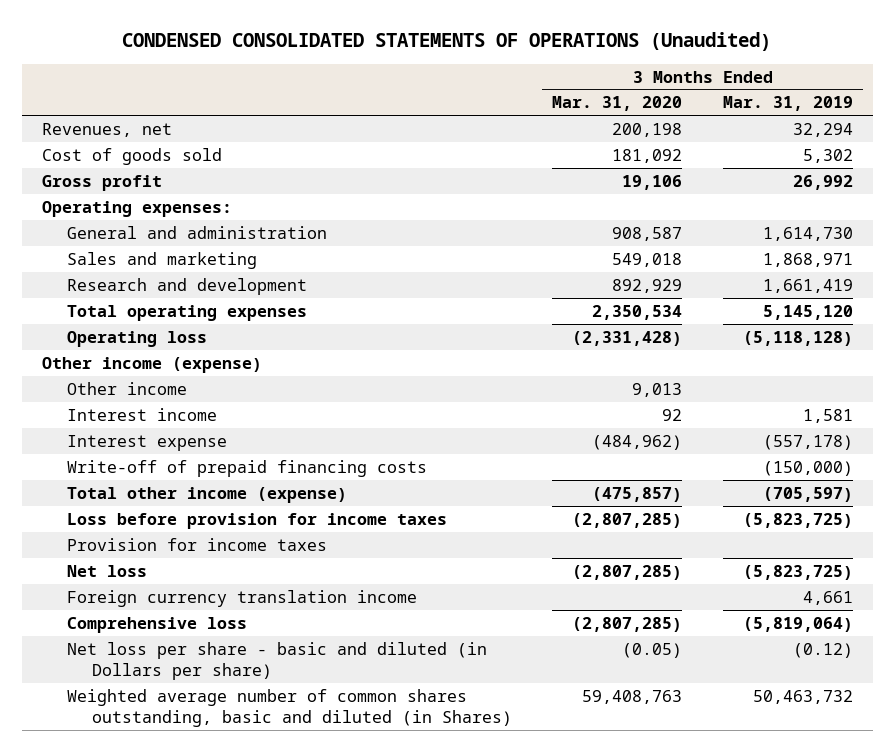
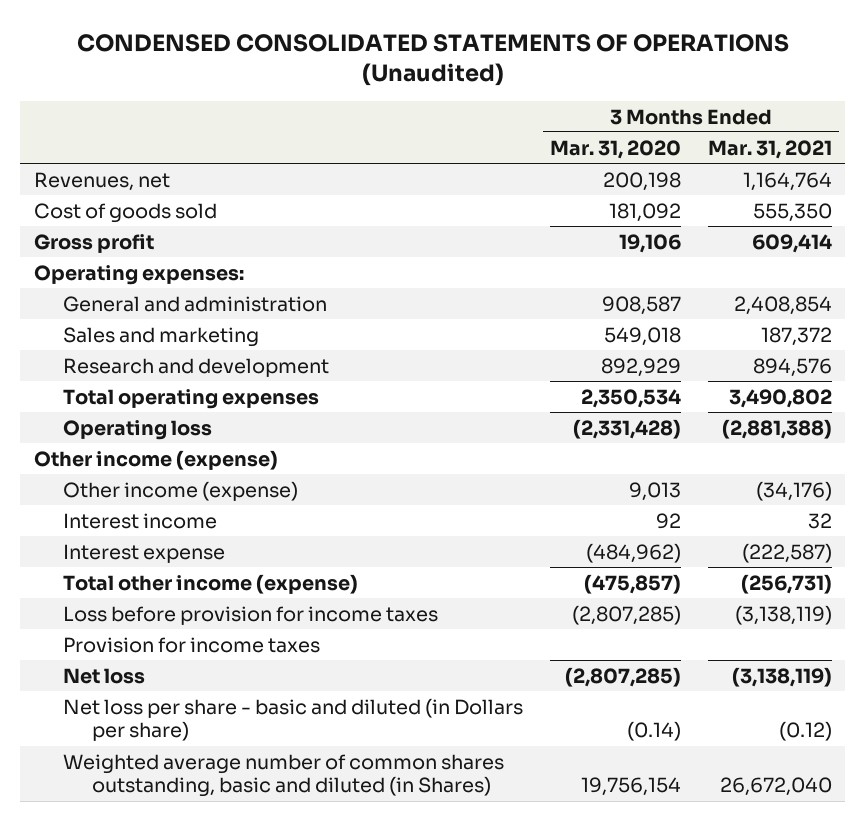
[722,96,853,112] Mar. 31, 2019 -> none
none -> [707,139,832,159] Mar. 31, 2021
[66,381,187,395] Other income -> [63,480,299,501] Other income (expense)
[66,459,427,477] Write-off of prepaid financing costs -> none
[66,589,417,607] Foreign currency translation income -> none
[66,616,247,633] Comprehensive loss -> none
[622,642,683,658] (0.05) -> [626,721,681,742] (0.14)
[582,689,683,704] 59,408,763 -> [580,777,681,797] 19,756,154

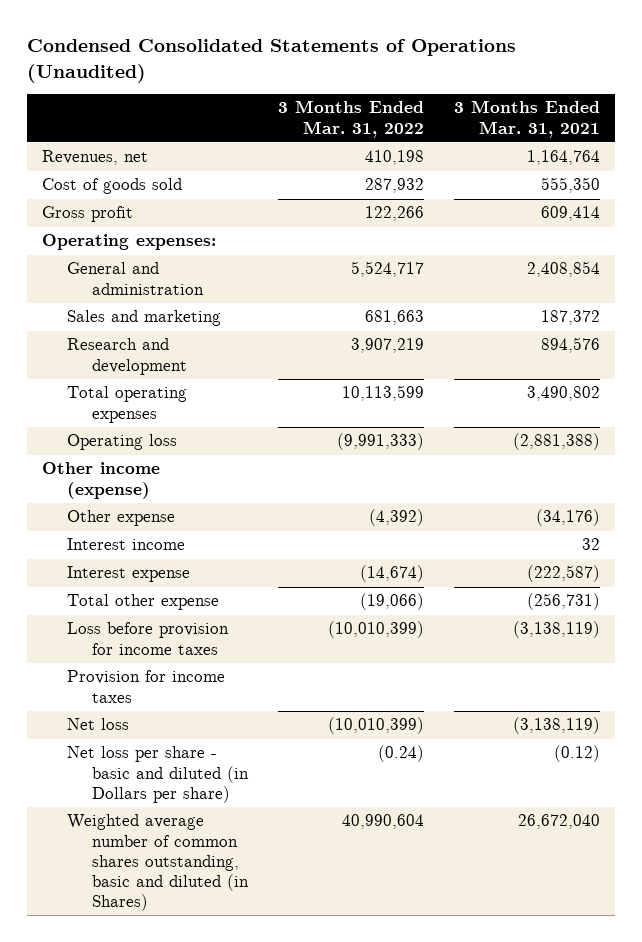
[76,33,789,87] CONDENSED CONSOLIDATED STATEMENTS OF OPERATIONS (Unaudited) -> [27,39,517,83] Condensed Consolidated Statements of Operations (Unaudited)
[549,139,681,159] Mar. 31, 2020 -> none
none -> [277,100,424,138] 3 Months Ended Mar. 31, 2022
[63,480,299,501] Other income (expense) -> [66,510,175,527] Other expense
[63,573,359,594] Total other income (expense) -> [66,594,219,611] Total other expense

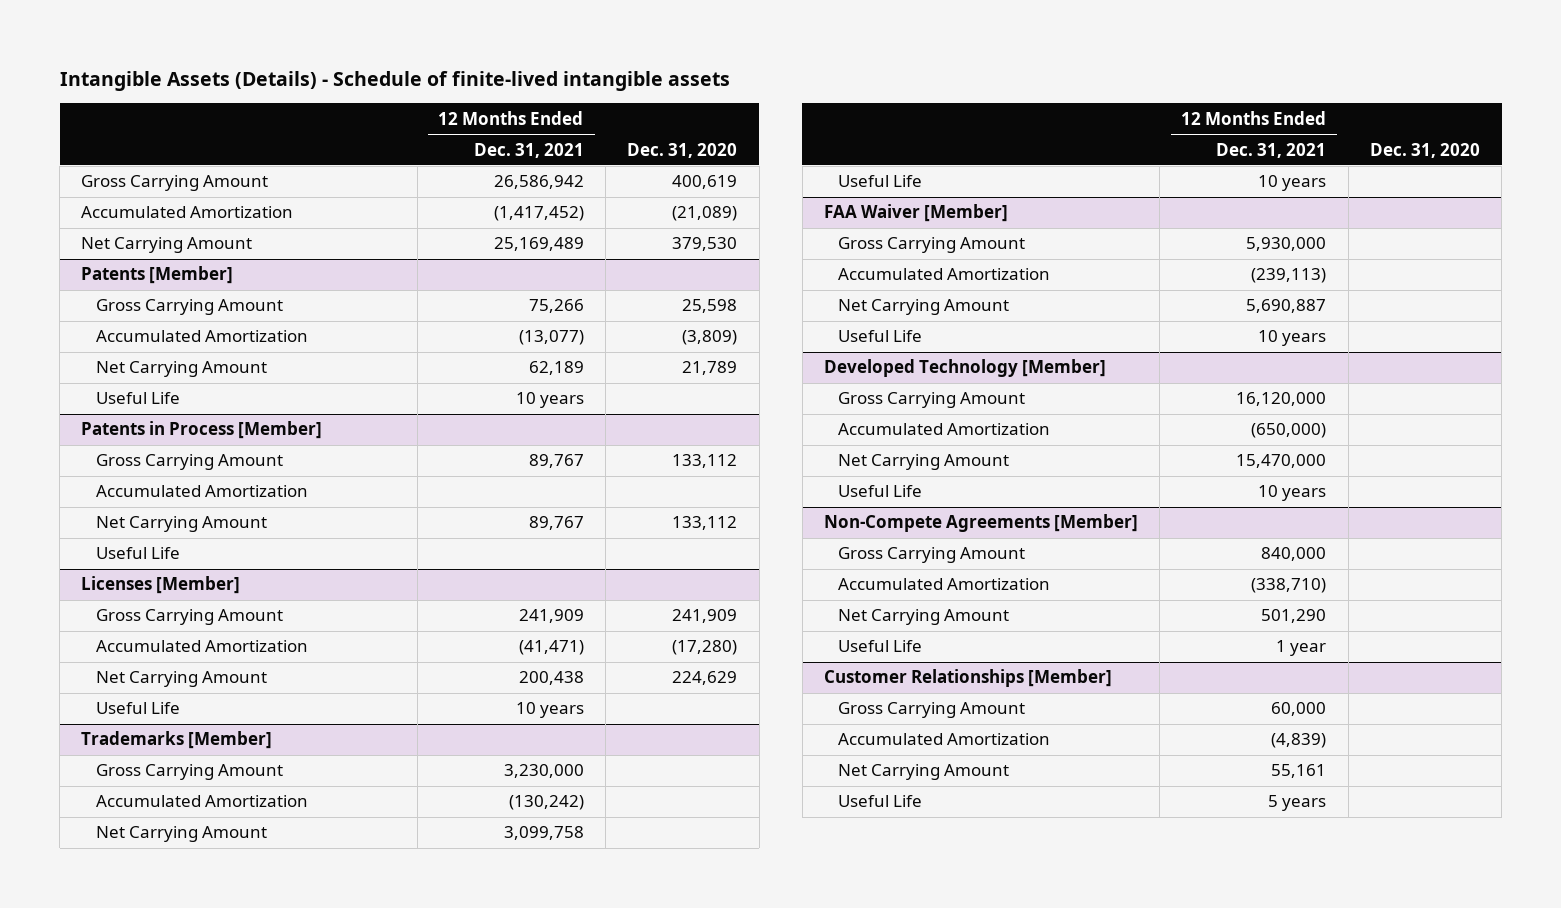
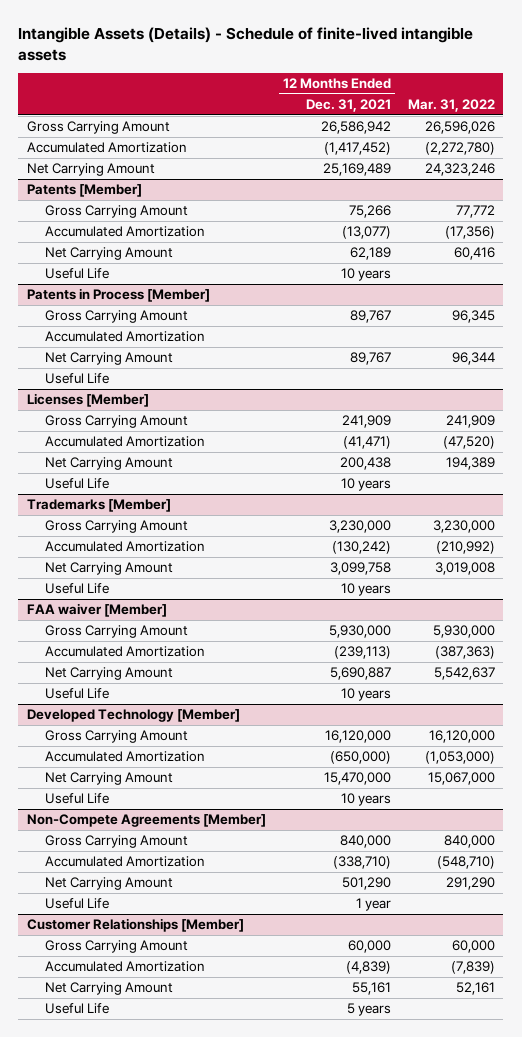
[627,142,738,158] Dec. 31, 2020 -> none
none -> [407,99,495,113] Mar. 31, 2022
[823,204,1008,223] FAA Waiver [Member] -> [26,603,167,618] FAA waiver [Member]

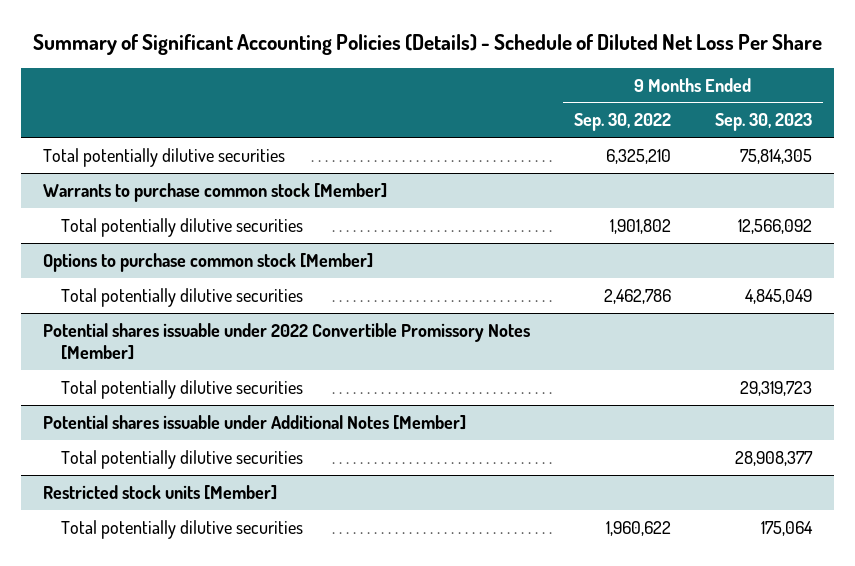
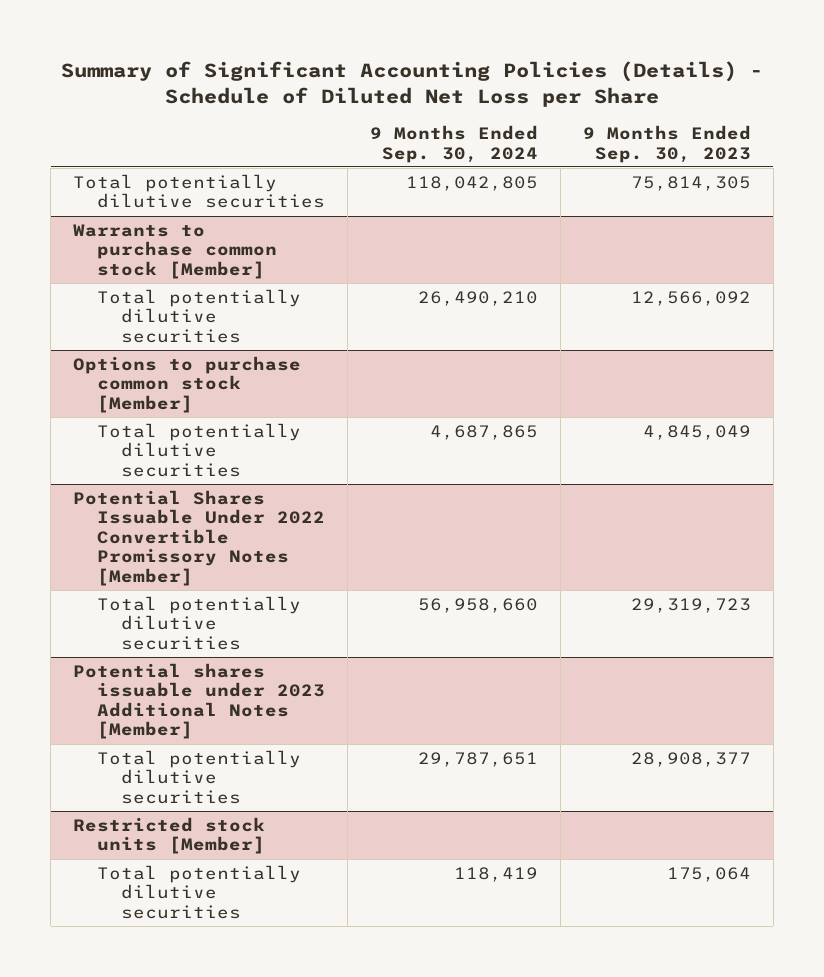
[32,33,822,55] Summary of Significant Accounting Policies (Details) - Schedule of Diluted Net Loss Per Share -> [61,60,764,107] Summary of Significant Accounting Policies (Details) - Schedule of Diluted Net Loss per Share
[574,113,672,132] Sep. 30, 2022 -> none
none -> [370,125,539,163] 9 Months Ended Sep. 30, 2024
[43,322,531,360] Potential shares issuable under 2022 Convertible Promissory Notes [Member] -> [73,489,326,586] Potential Shares Issuable Under 2022 Convertible Promissory Notes [Member]
[43,414,467,430] Potential shares issuable under Additional Notes [Member] -> [73,662,326,740] Potential shares issuable under 2023 Additional Notes [Member]

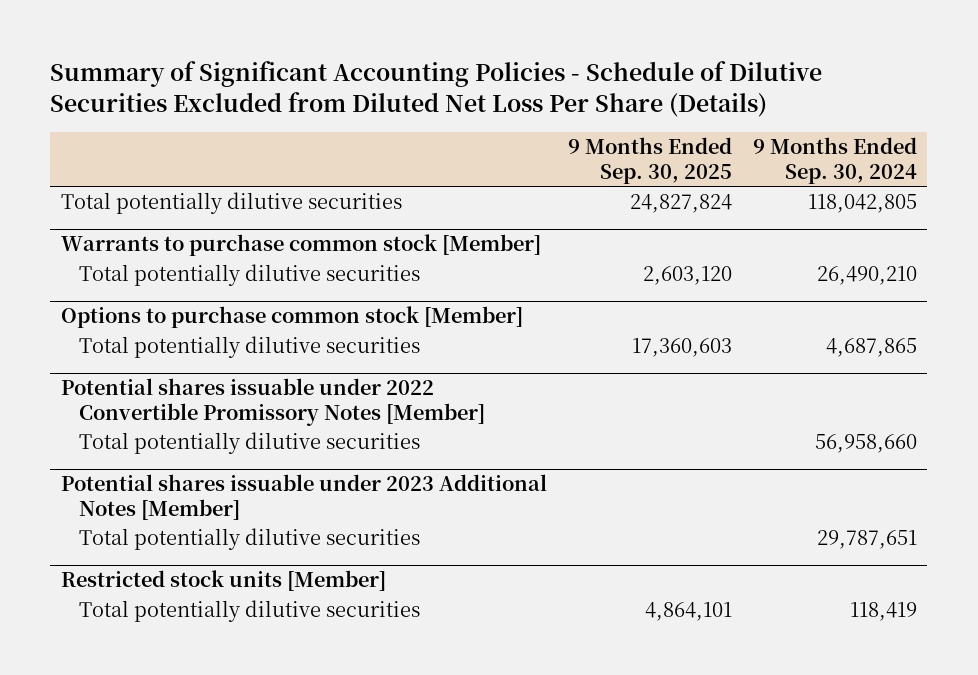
[61,60,764,107] Summary of Significant Accounting Policies (Details) - Schedule of Diluted Net Loss per Share -> [50,61,823,118] Summary of Significant Accounting Policies - Schedule of Dilutive Securities Excluded from Diluted Net Loss Per Share (Details)
[582,125,751,163] 9 Months Ended Sep. 30, 2023 -> none
none -> [567,137,732,184] 9 Months Ended Sep. 30, 2025
[73,489,326,586] Potential Shares Issuable Under 2022 Convertible Promissory Notes [Member] -> [60,378,485,426] Potential shares issuable under 2022 Convertible Promissory Notes [Member]

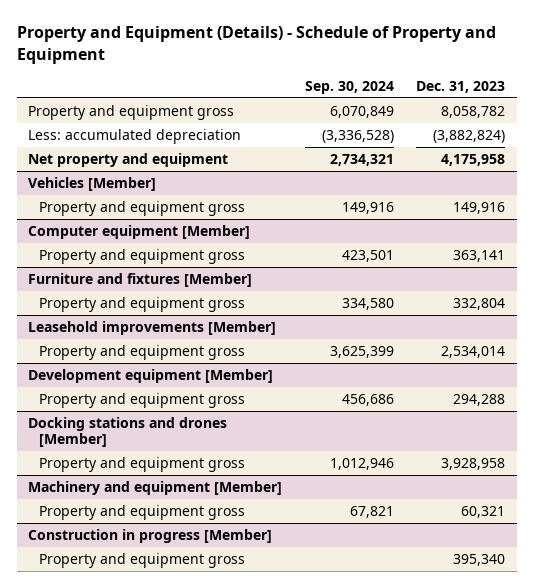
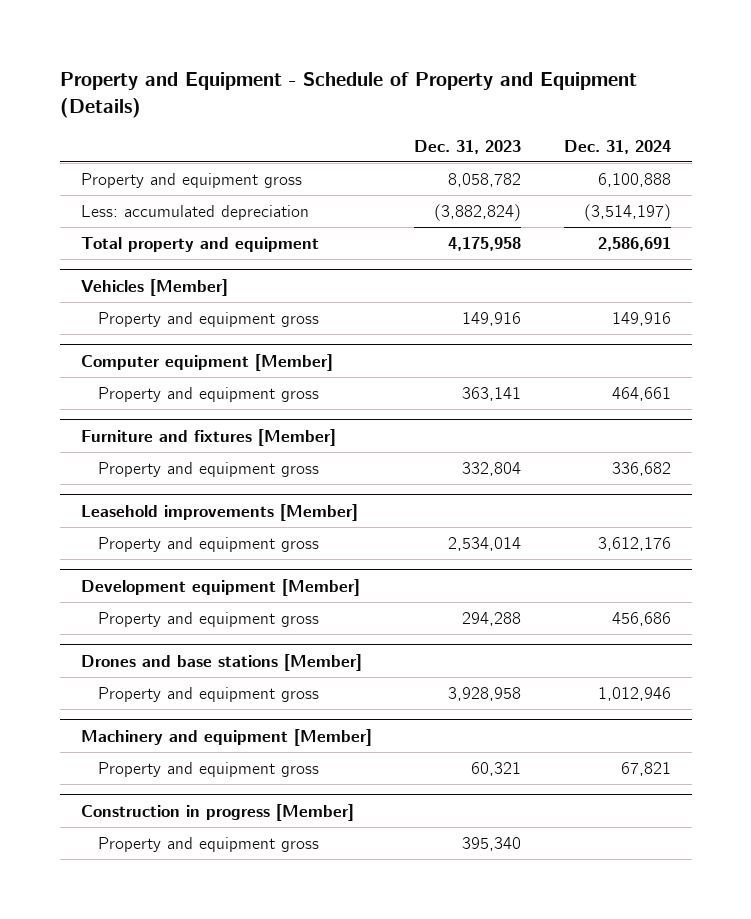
[17,26,497,64] Property and Equipment (Details) - Schedule of Property and Equipment -> [59,72,637,118] Property and Equipment - Schedule of Property and Equipment (Details)
[304,80,394,94] Sep. 30, 2024 -> none
none -> [563,139,671,154] Dec. 31, 2024
[28,153,229,168] Net property and equipment -> [80,236,319,252] Total property and equipment
[28,417,228,448] Docking stations and drones [Member] -> [80,653,362,671] Drones and base stations [Member]

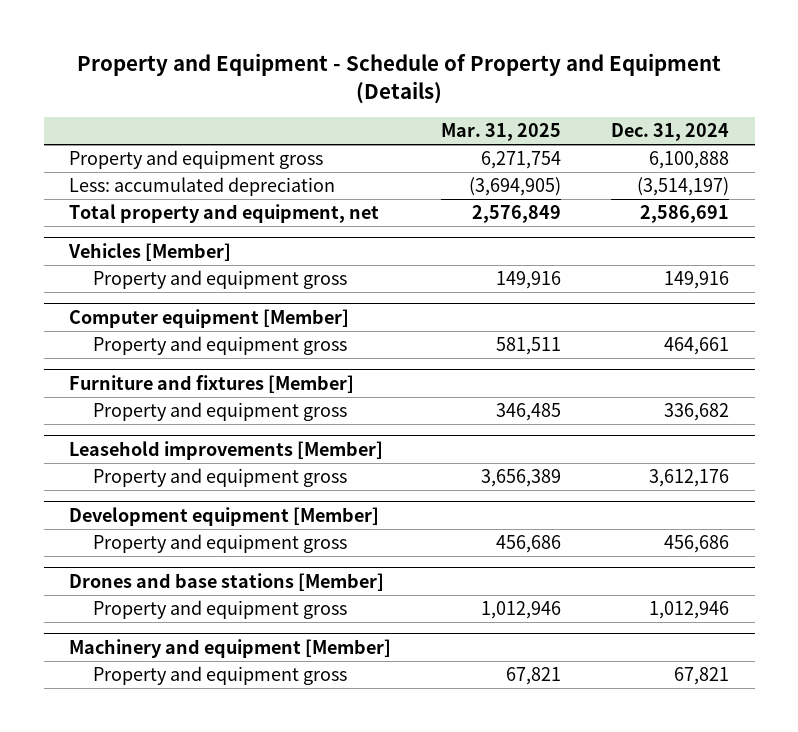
[414,139,522,154] Dec. 31, 2023 -> none
none -> [441,123,562,142] Mar. 31, 2025
[80,236,319,252] Total property and equipment -> [68,204,379,224] Total property and equipment, net
[80,803,354,821] Construction in progress [Member] -> none
[97,836,319,852] Property and equipment gross -> none

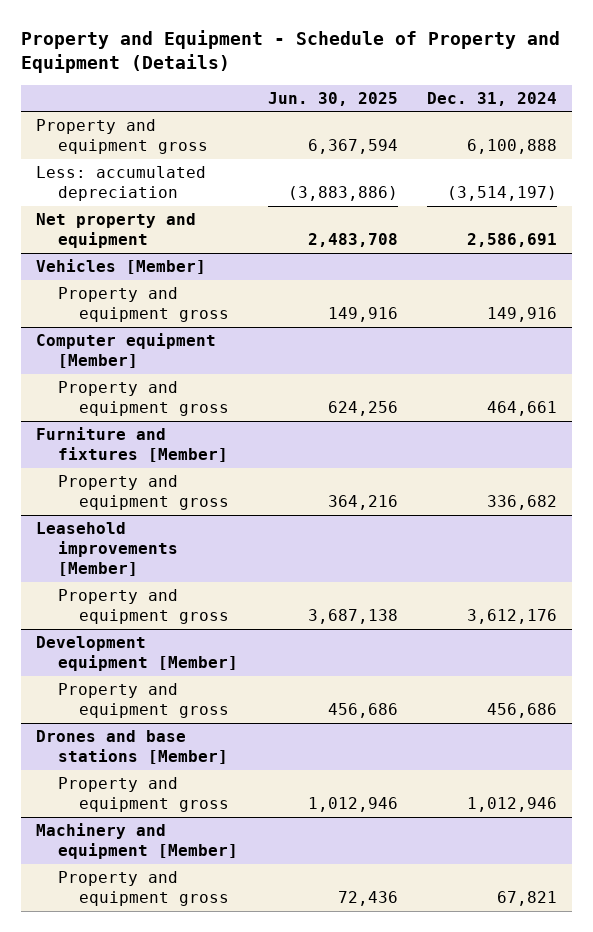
[441,123,562,142] Mar. 31, 2025 -> none
none -> [267,91,398,106] Jun. 30, 2025
[68,204,379,224] Total property and equipment, net -> [36,212,197,248] Net property and equipment

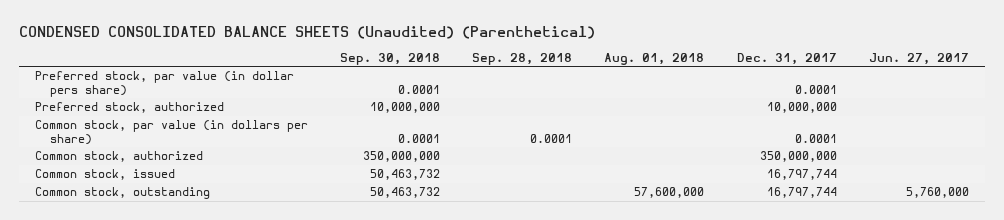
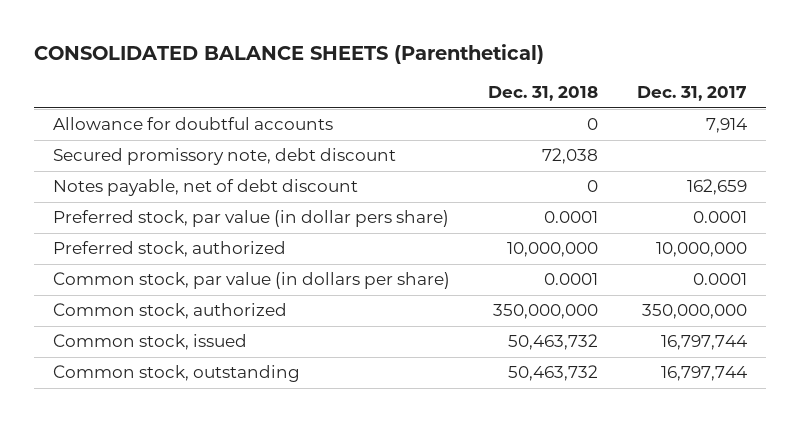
[19,26,596,40] CONDENSED CONSOLIDATED BALANCE SHEETS (Unaudited) (Parenthetical) -> [33,44,544,65] CONSOLIDATED BALANCE SHEETS (Parenthetical)
[340,53,441,66] Sep. 30, 2018 -> none
[472,53,573,66] Sep. 28, 2018 -> none
[604,53,705,66] Aug. 01, 2018 -> none
[868,53,969,66] Jun. 27, 2017 -> none
none -> [488,86,599,102] Dec. 31, 2018
none -> [53,117,334,131] Allowance for doubtful accounts
none -> [53,148,397,166] Secured promissory note, debt discount
none -> [53,179,359,197] Notes payable, net of debt discount

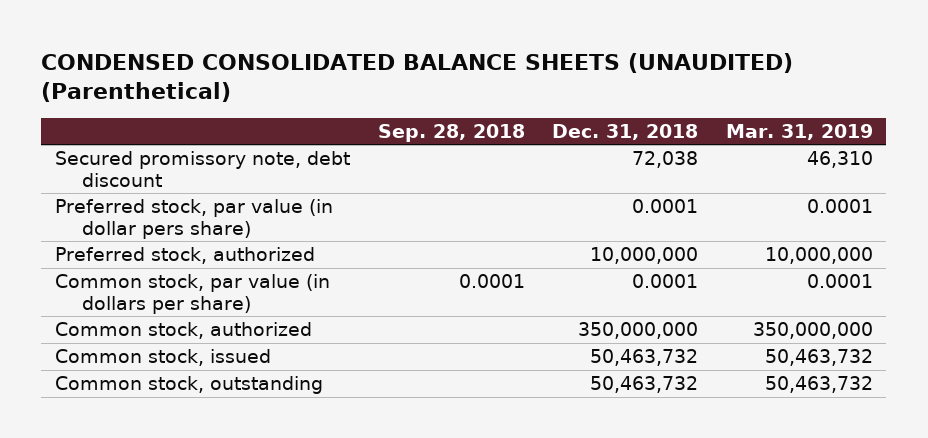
[33,44,544,65] CONSOLIDATED BALANCE SHEETS (Parenthetical) -> [41,53,794,103] CONDENSED CONSOLIDATED BALANCE SHEETS (UNAUDITED) (Parenthetical)
[636,86,747,102] Dec. 31, 2017 -> none
none -> [377,123,525,142] Sep. 28, 2018
none -> [725,123,873,140] Mar. 31, 2019
[53,117,334,131] Allowance for doubtful accounts -> none
[53,179,359,197] Notes payable, net of debt discount -> none

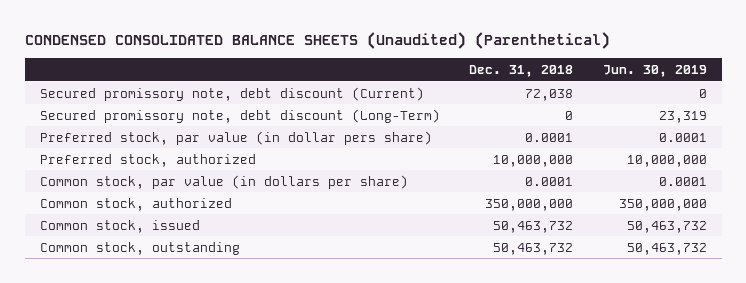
[41,53,794,103] CONDENSED CONSOLIDATED BALANCE SHEETS (UNAUDITED) (Parenthetical) -> [24,32,610,50] CONDENSED CONSOLIDATED BALANCE SHEETS (Unaudited) (Parenthetical)
[377,123,525,142] Sep. 28, 2018 -> none
[725,123,873,140] Mar. 31, 2019 -> none
none -> [602,65,707,78] Jun. 30, 2019
[54,151,350,187] Secured promissory note, debt discount -> [39,86,424,101] Secured promissory note, debt discount (Current)
none -> [39,108,440,123] Secured promissory note, debt discount (Long-Term)

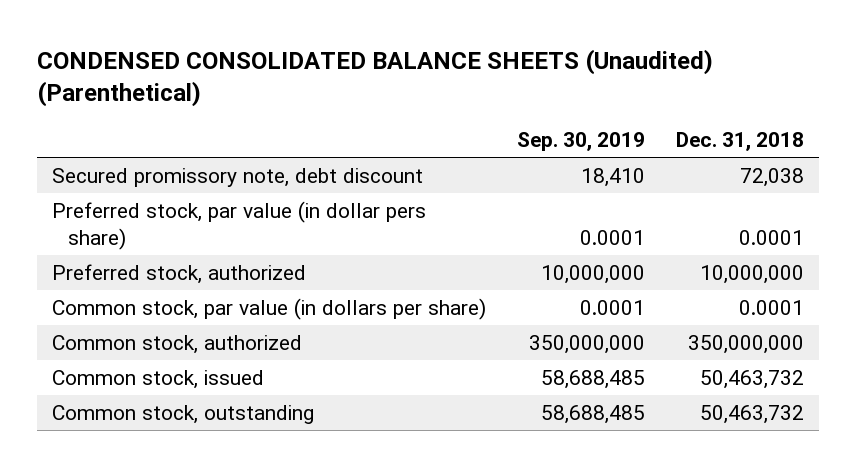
[602,65,707,78] Jun. 30, 2019 -> none
none -> [516,132,645,152] Sep. 30, 2019
[39,108,440,123] Secured promissory note, debt discount (Long-Term) -> none
[39,86,424,101] Secured promissory note, debt discount (Current) -> [51,167,423,187] Secured promissory note, debt discount

